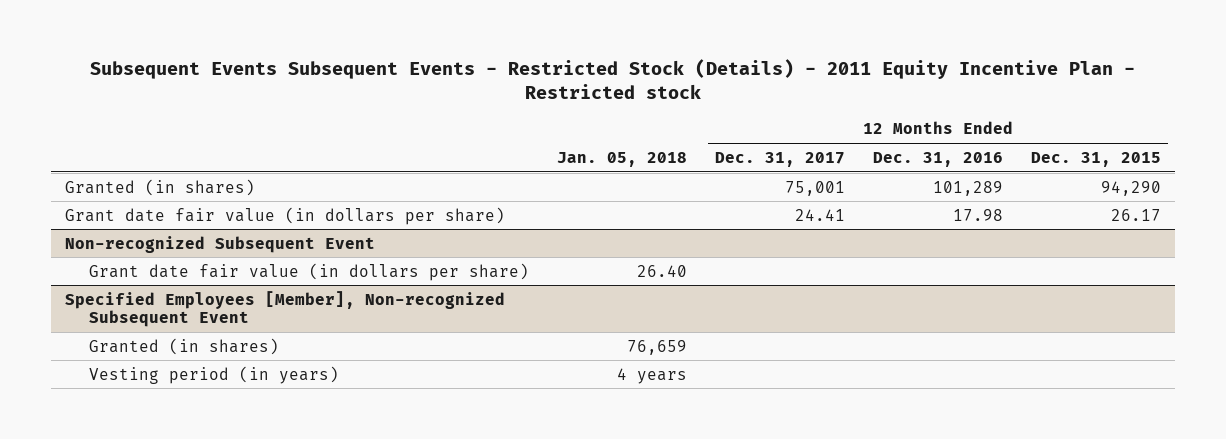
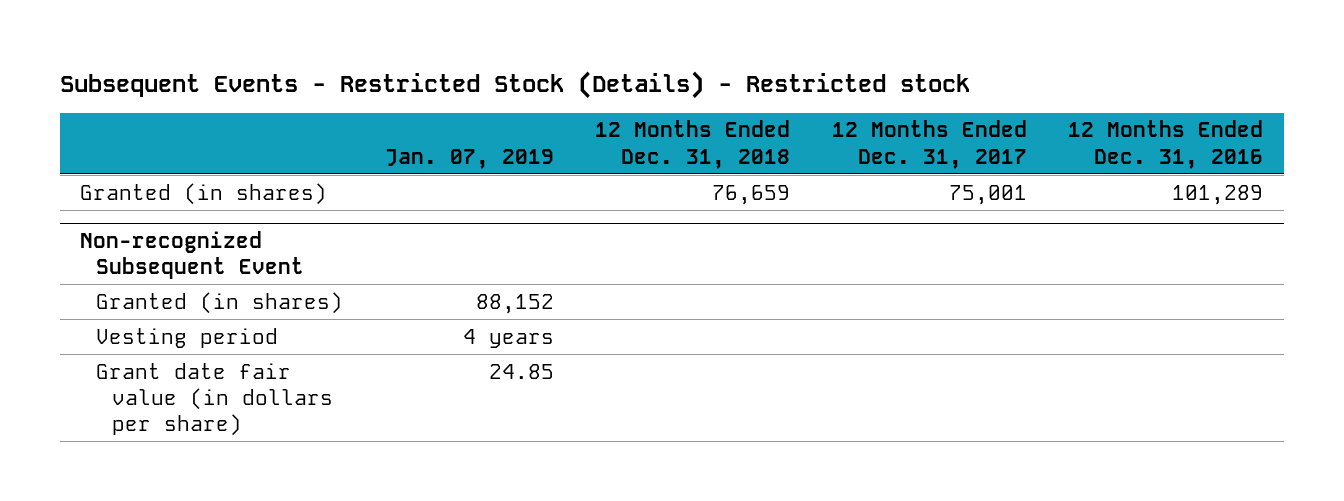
[89,59,1135,100] Subsequent Events Subsequent Events - Restricted Stock (Details) - 2011 Equity Incentive Plan - Restricted stock -> [59,70,970,99] Subsequent Events - Restricted Stock (Details) - Restricted stock
[557,151,688,167] Jan. 05, 2018 -> none
[1030,151,1161,167] Dec. 31, 2015 -> none
none -> [384,148,554,169] Jan. 07, 2019
none -> [595,120,791,169] 12 Months Ended Dec. 31, 2018
[65,206,506,225] Grant date fair value (in dollars per share) -> none
none -> [96,291,344,314] Granted (in shares)
none -> [96,327,279,348] Vesting period
[65,290,506,327] Specified Employees [Member], Non-recognized Subsequent Event -> none
[89,337,280,355] Granted (in shares) -> none
[89,365,340,384] Vesting period (in years) -> none

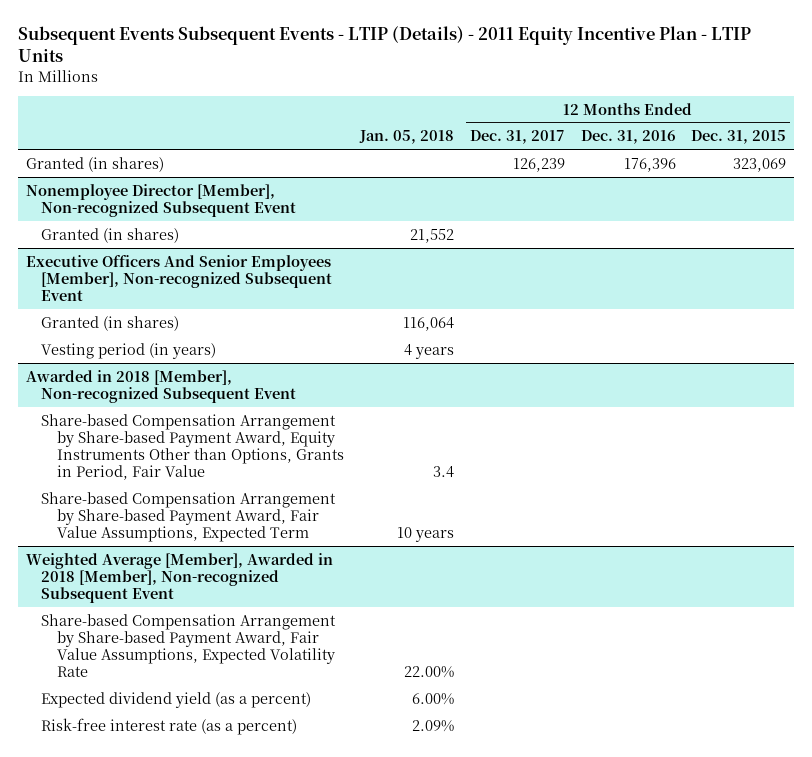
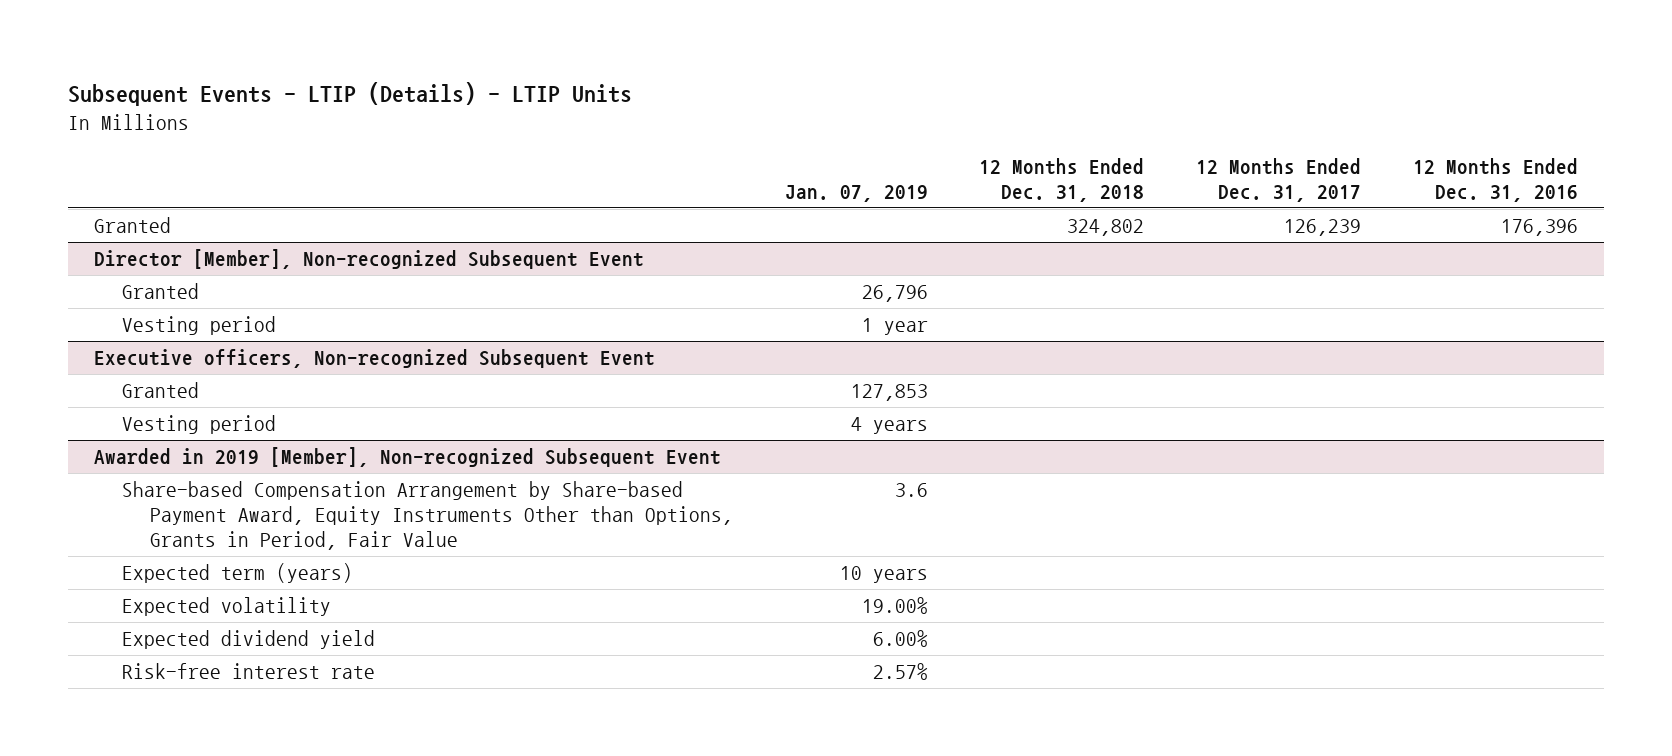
[17,26,751,63] Subsequent Events Subsequent Events - LTIP (Details) - 2011 Equity Incentive Plan - LTIP Units -> [68,81,633,106] Subsequent Events - LTIP (Details) - LTIP Units
[359,130,455,145] Jan. 05, 2018 -> none
[691,130,787,145] Dec. 31, 2015 -> none
none -> [784,184,928,202] Jan. 07, 2019
none -> [979,157,1145,202] 12 Months Ended Dec. 31, 2018
[25,156,164,172] Granted (in shares) -> [94,217,172,234] Granted
[25,183,297,217] Nonemployee Director [Member], Non-recognized Subsequent Event -> [94,249,645,270] Director [Member], Non-recognized Subsequent Event
[41,227,180,243] Granted (in shares) -> [122,283,200,300] Granted
none -> [122,316,277,336] Vesting period
[25,254,333,301] Executive Officers And Senior Employees [Member], Non-recognized Subsequent Event -> [94,349,656,369] Executive officers, Non-recognized Subsequent Event
[41,315,180,331] Granted (in shares) -> [122,382,200,399] Granted
[41,342,217,359] Vesting period (in years) -> [122,415,277,435] Vesting period
[25,369,297,403] Awarded in 2018 [Member], Non-recognized Subsequent Event -> [94,447,722,468] Awarded in 2019 [Member], Non-recognized Subsequent Event
[25,552,333,603] Weighted Average [Member], Awarded in 2018 [Member], Non-recognized Subsequent Event -> none
[41,613,337,678] Share-based Compensation Arrangement by Share-based Payment Award, Fair Value Assumptions, Expected Volatility Rate -> none
[41,691,312,708] Expected dividend yield (as a percent) -> none
[41,717,298,735] Risk-free interest rate (as a percent) -> none
[41,491,337,542] Share-based Compensation Arrangement by Share-based Payment Award, Fair Value Assumptions, Expected Term -> [122,563,354,584] Expected term (years)
none -> [122,597,332,617] Expected volatility
none -> [122,630,376,650] Expected dividend yield
none -> [122,663,376,680] Risk-free interest rate

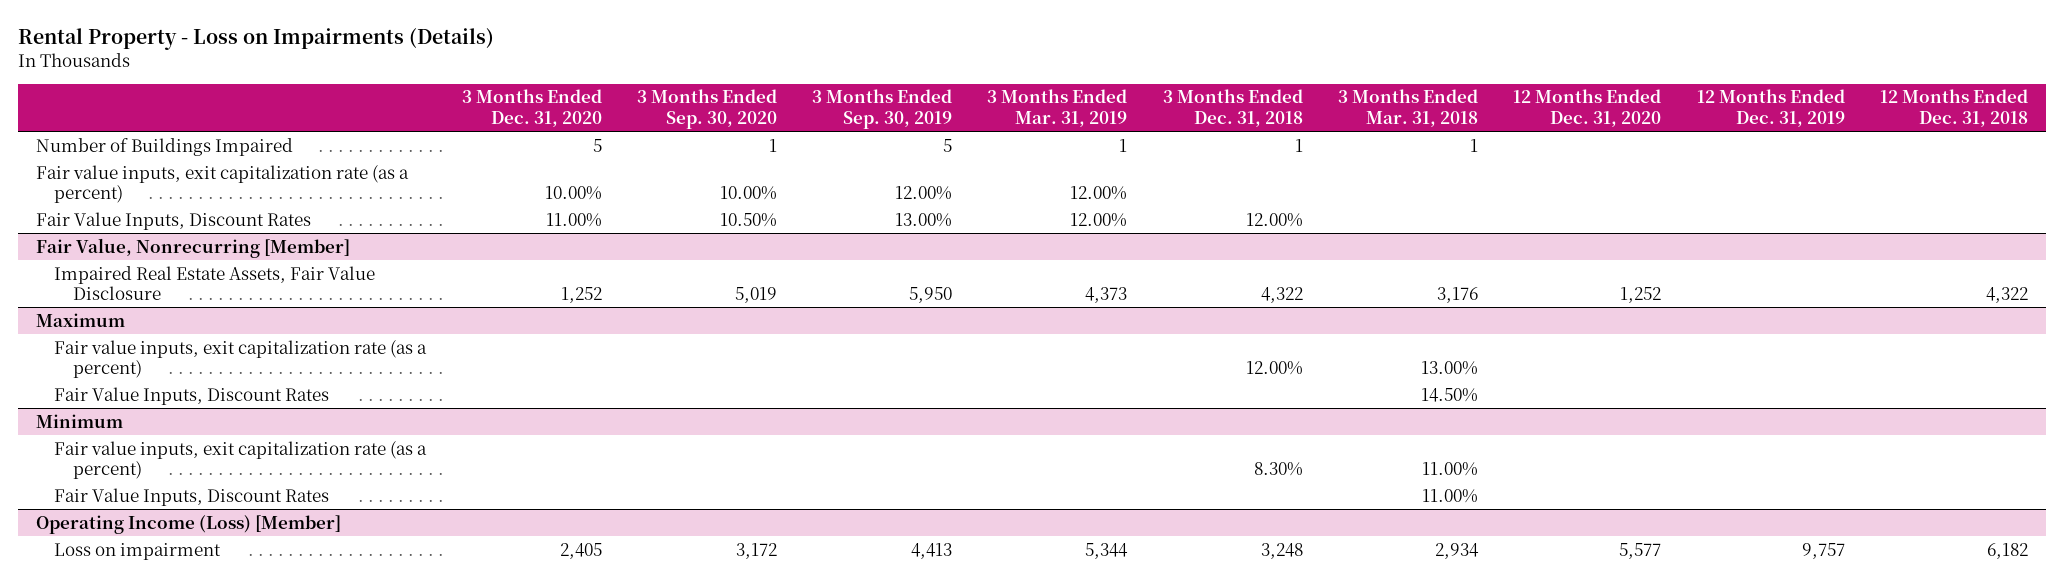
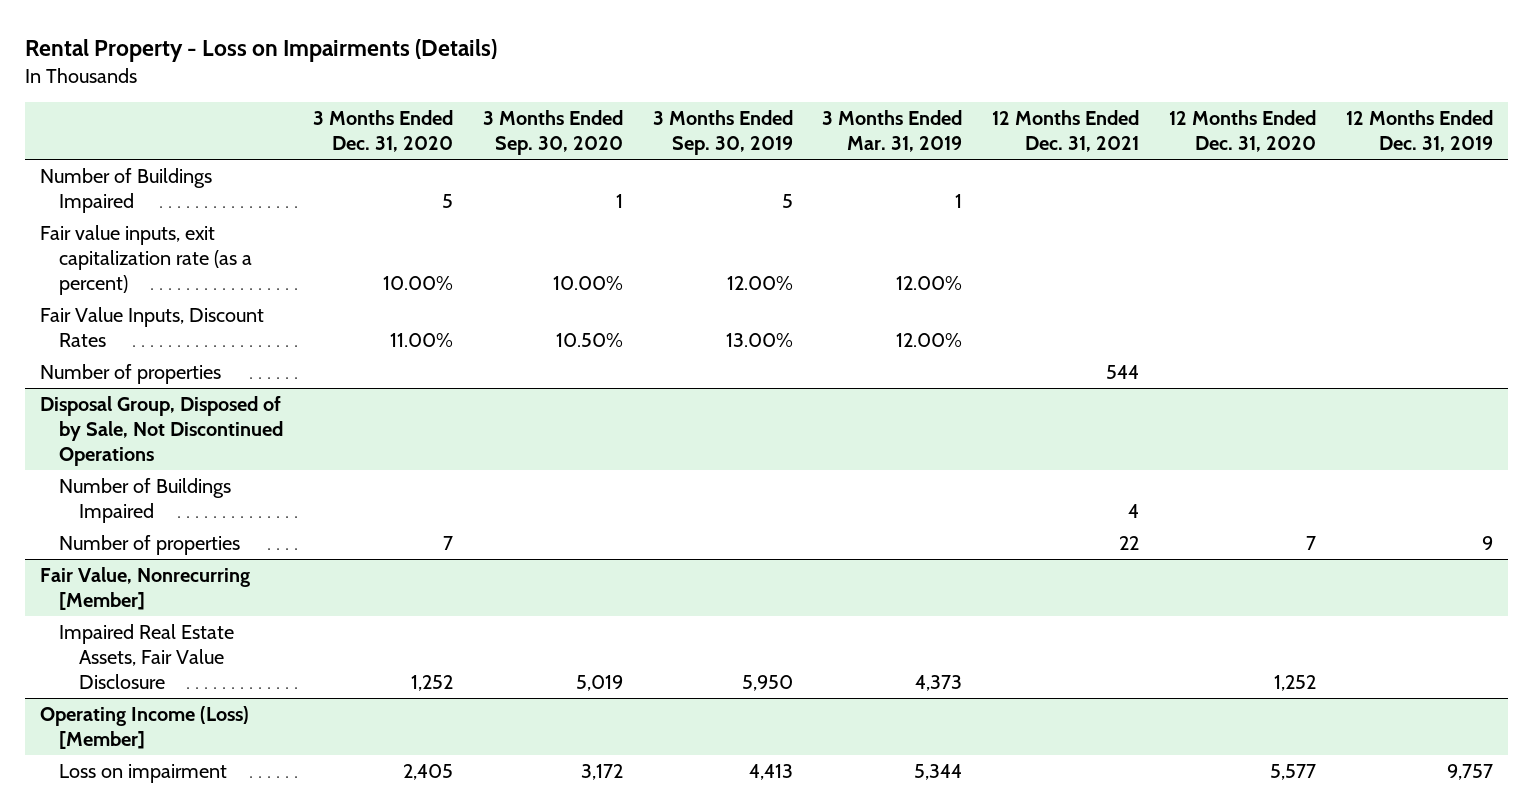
[1162,89,1303,127] 3 Months Ended Dec. 31, 2018 -> none
[1338,89,1479,127] 3 Months Ended Mar. 31, 2018 -> none
[1880,89,2029,127] 12 Months Ended Dec. 31, 2018 -> none
none -> [992,110,1140,153] 12 Months Ended Dec. 31, 2021
none -> [39,364,221,385] Number of properties
none -> [39,396,284,466] Disposal Group, Disposed of by Sale, Not Discontinued Operations
none -> [59,478,232,523] Number of Buildings Impaired
none -> [59,535,241,556] Number of properties
[35,312,125,327] Maximum -> none
[54,339,428,378] Fair value inputs, exit capitalization rate (as a percent) -> none
[54,386,330,405] Fair Value Inputs, Discount Rates -> none
[35,413,123,428] Minimum -> none
[54,440,428,479] Fair value inputs, exit capitalization rate (as a percent) -> none
[54,487,330,506] Fair Value Inputs, Discount Rates -> none

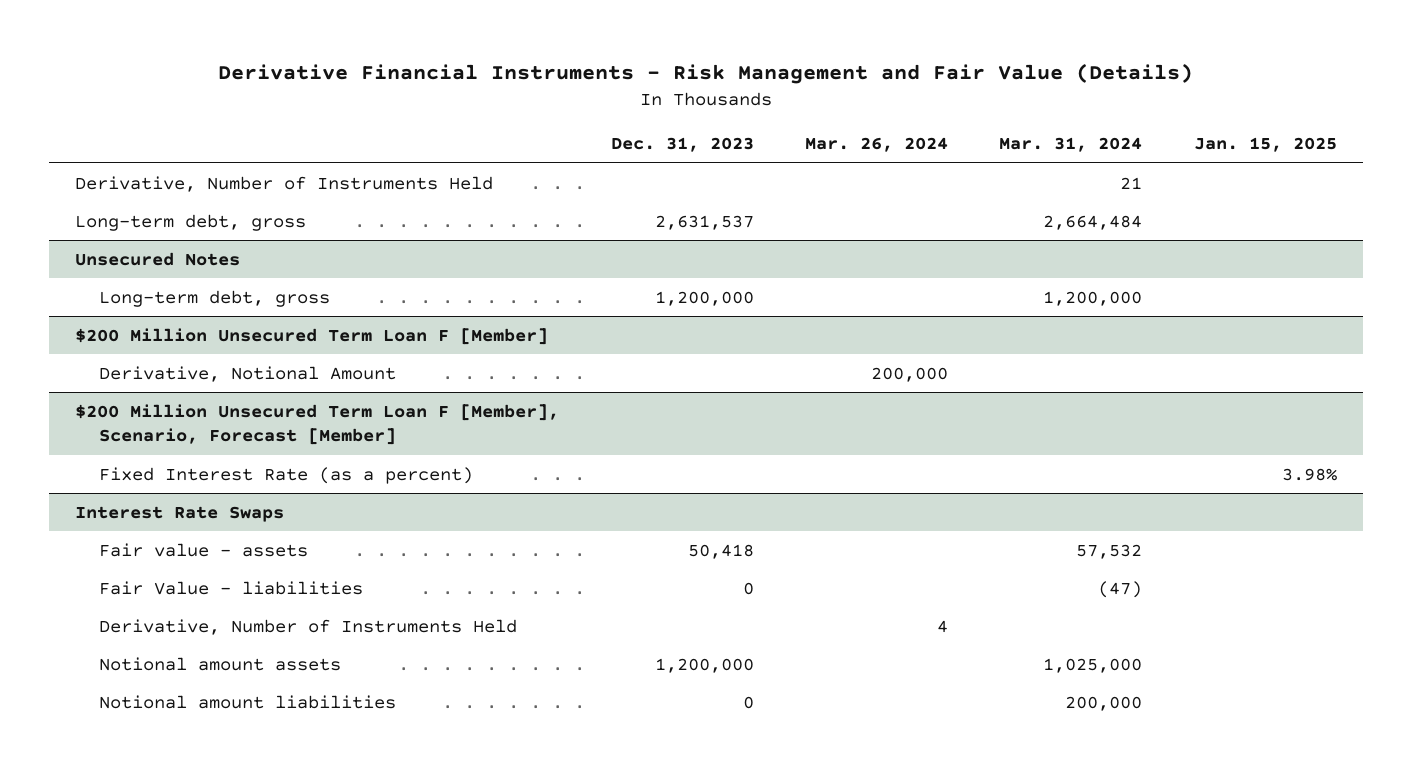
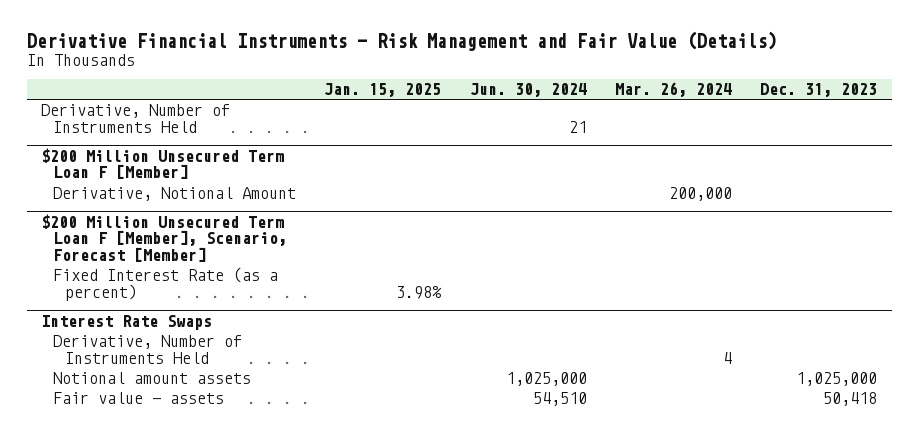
[999,137,1143,153] Mar. 31, 2024 -> none
none -> [469,83,587,98] Jun. 30, 2024
[75,213,307,231] Long-term debt, gross -> none
[75,251,241,266] Unsecured Notes -> none
[99,289,331,307] Long-term debt, gross -> none
[99,580,364,595] Fair Value - liabilities -> none
[99,694,397,709] Notional amount liabilities -> none
[654,657,754,673] 1,200,000 -> [796,372,878,387] 1,025,000
[99,542,309,557] Fair value - assets -> [52,392,224,405] Fair value - assets

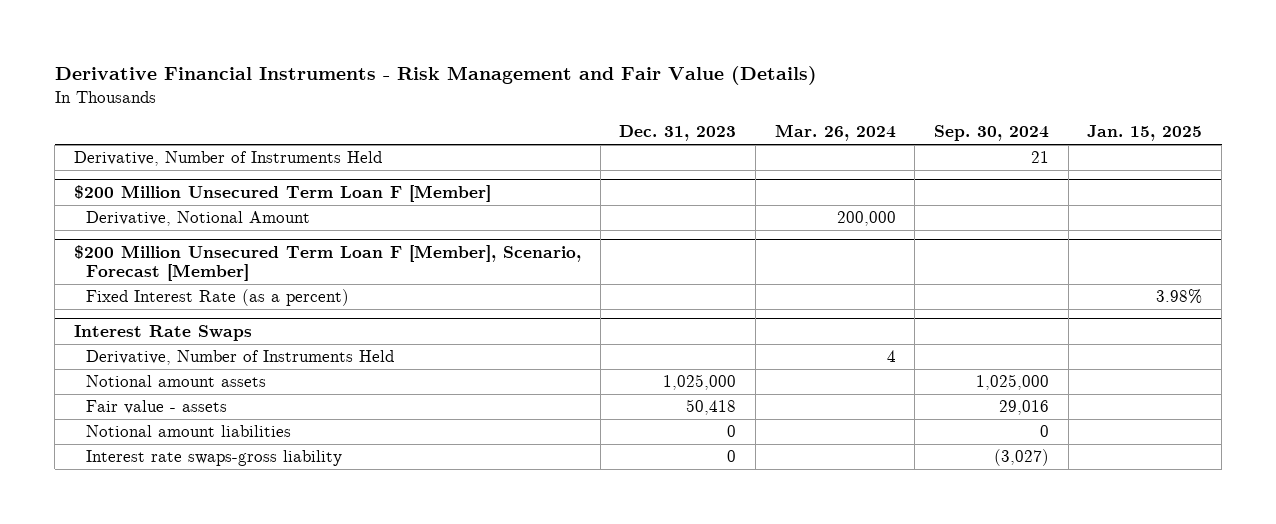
[469,83,587,98] Jun. 30, 2024 -> none
none -> [934,125,1050,142] Sep. 30, 2024
none -> [86,425,292,438] Notional amount liabilities
none -> [86,450,343,467] Interest rate swaps-gross liability

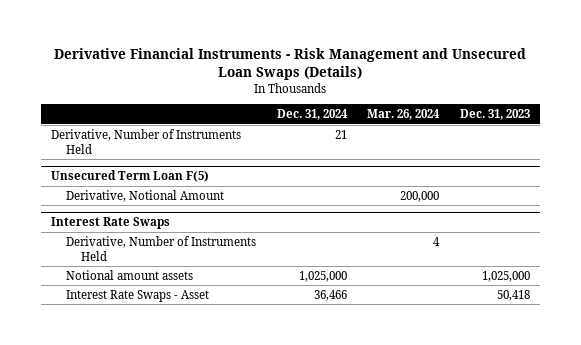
[54,66,817,86] Derivative Financial Instruments - Risk Management and Fair Value (Details) -> [54,47,527,81] Derivative Financial Instruments - Risk Management and Unsecured Loan Swaps (Details)
[934,125,1050,142] Sep. 30, 2024 -> none
[1087,125,1203,142] Jan. 15, 2025 -> none
none -> [276,109,348,121] Dec. 31, 2024
[74,184,492,202] $200 Million Unsecured Term Loan F [Member] -> [50,170,209,183] Unsecured Term Loan F(5)
[74,244,582,282] $200 Million Unsecured Term Loan F [Member], Scenario, Forecast [Member] -> none
[86,289,350,307] Fixed Interest Rate (as a percent) -> none
[86,425,292,438] Notional amount liabilities -> none
[86,450,343,467] Interest rate swaps-gross liability -> none
[86,400,228,415] Fair value - assets -> [66,289,210,302] Interest Rate Swaps - Asset

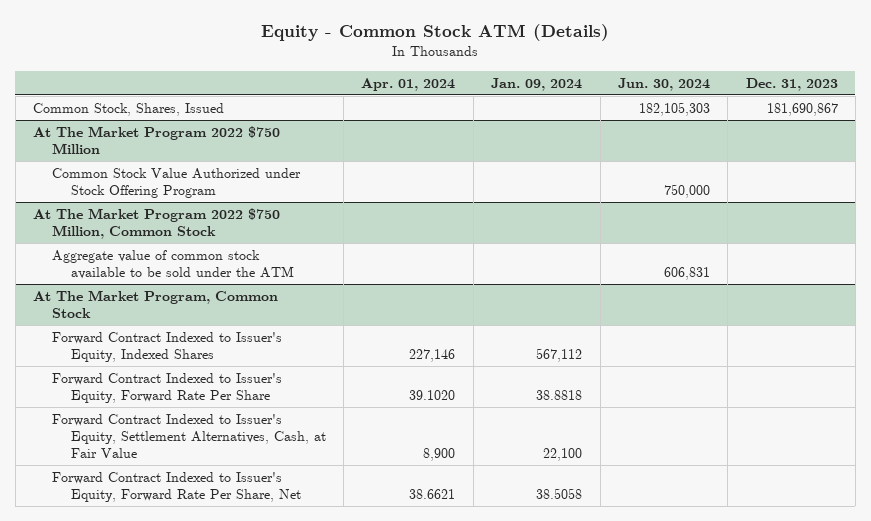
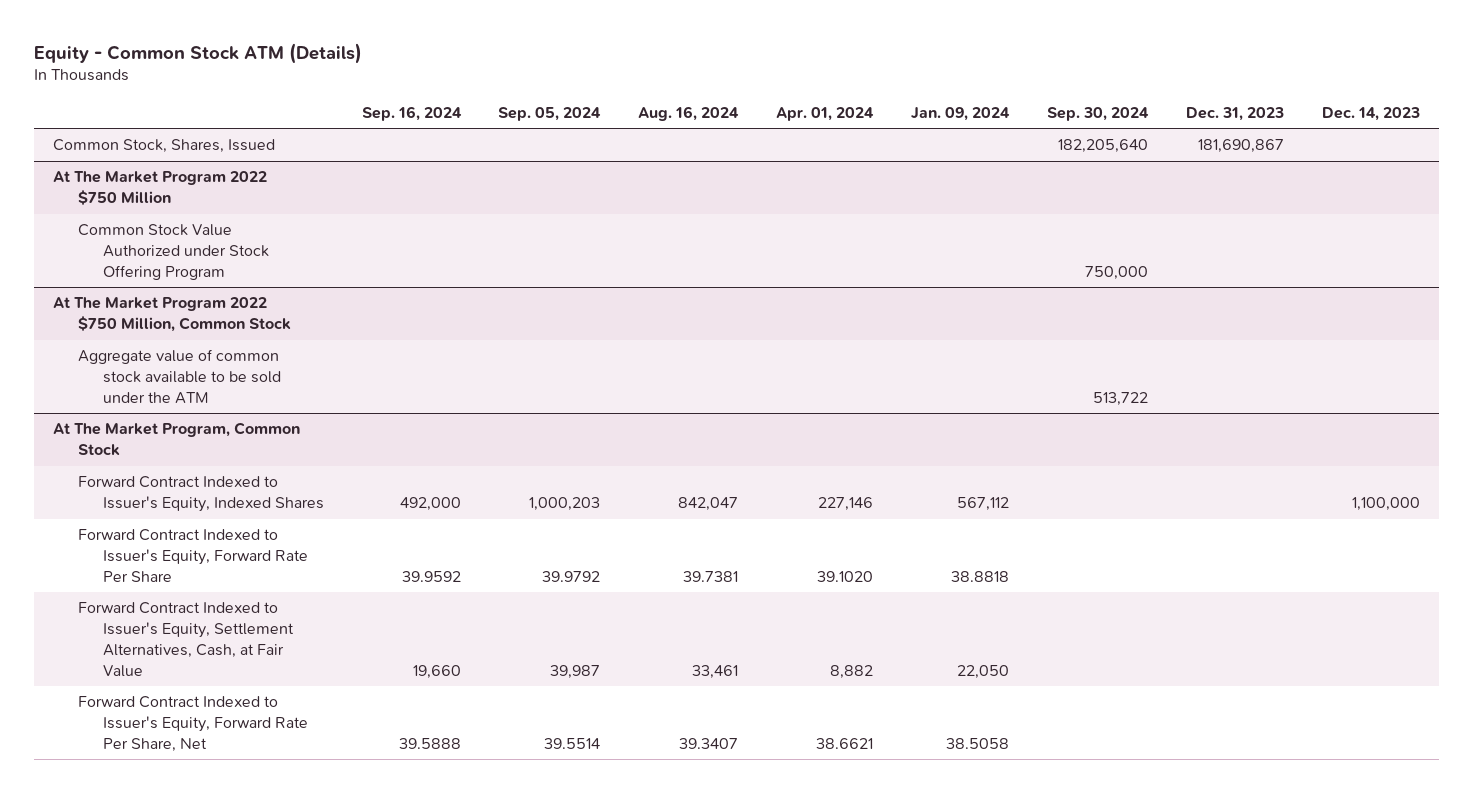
[617,77,710,91] Jun. 30, 2024 -> none
none -> [361,105,462,121] Sep. 16, 2024
none -> [498,106,602,121] Sep. 05, 2024
none -> [638,105,740,121] Aug. 16, 2024
none -> [1047,106,1150,121] Sep. 30, 2024
none -> [1321,106,1420,121] Dec. 14, 2023
[423,447,456,461] 8,900 -> [830,664,874,679] 8,882
[543,447,583,461] 22,100 -> [957,664,1010,679] 22,050

